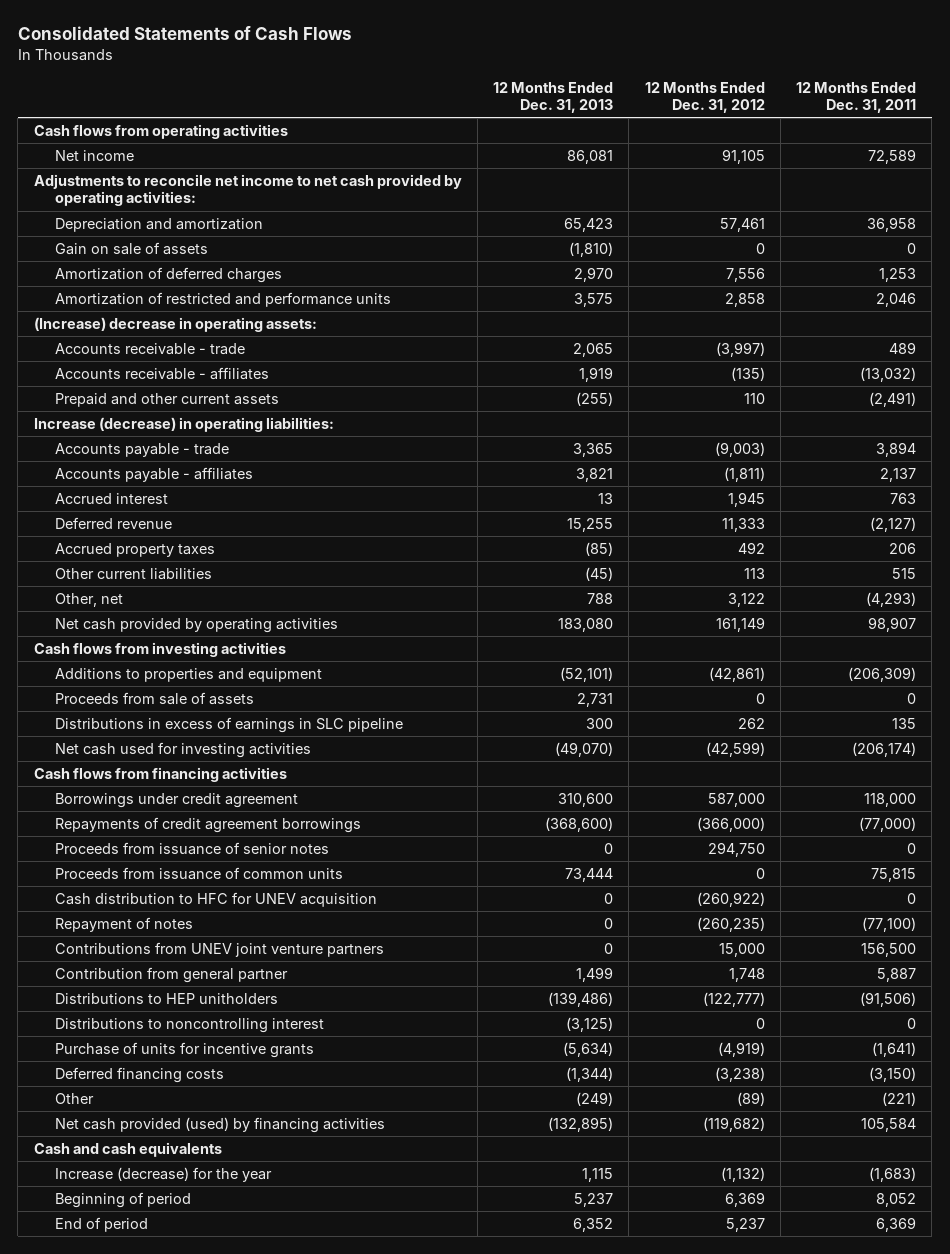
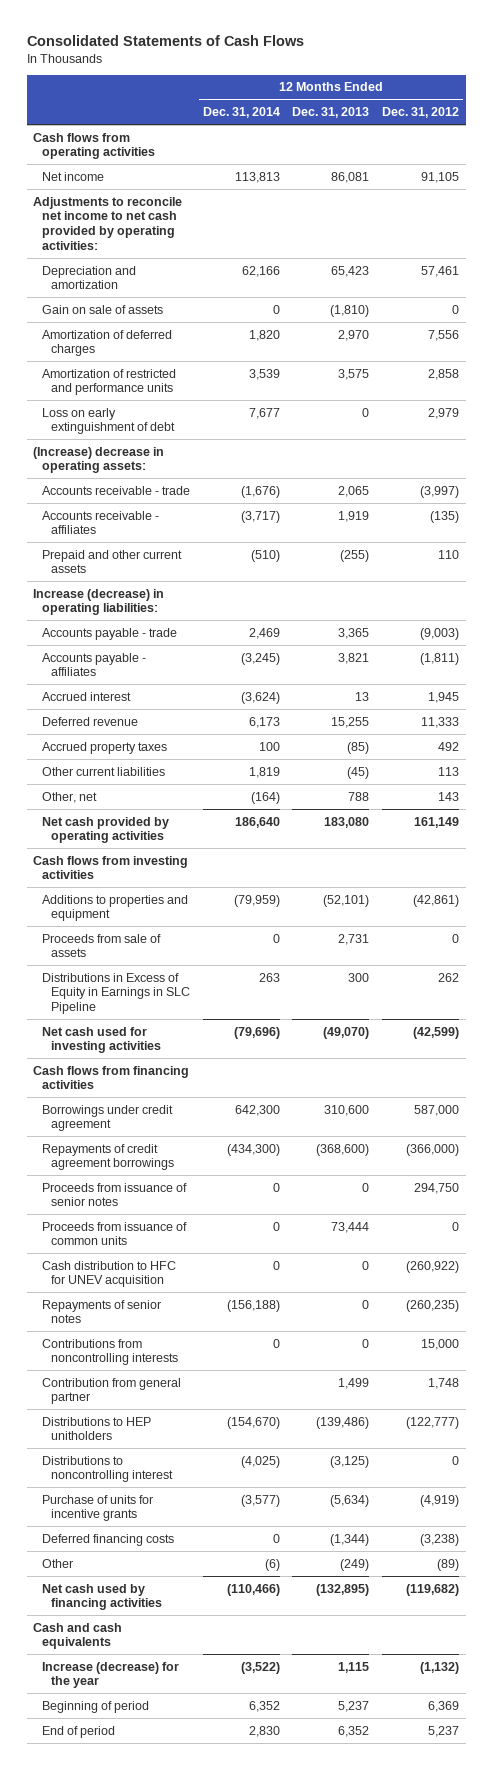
[796,81,917,114] 12 Months Ended Dec. 31, 2011 -> none
none -> [202,107,280,119] Dec. 31, 2014
none -> [41,407,175,435] Loss on early extinguishment of debt
[727,592,765,607] 3,122 -> [438,791,460,801] 143
[54,716,403,733] Distributions in excess of earnings in SLC pipeline -> [41,972,190,1014] Distributions in Excess of Equity in Earnings in SLC Pipeline
[54,941,384,957] Contributions from UNEV joint venture partners -> none
[54,916,193,932] Repayment of notes -> [41,1299,161,1324] Repayments of senior notes
none -> [41,1338,178,1366] Contributions from noncontrolling interests
[54,1116,385,1133] Net cash provided (used) by financing activities -> [41,1583,162,1611] Net cash used by financing activities

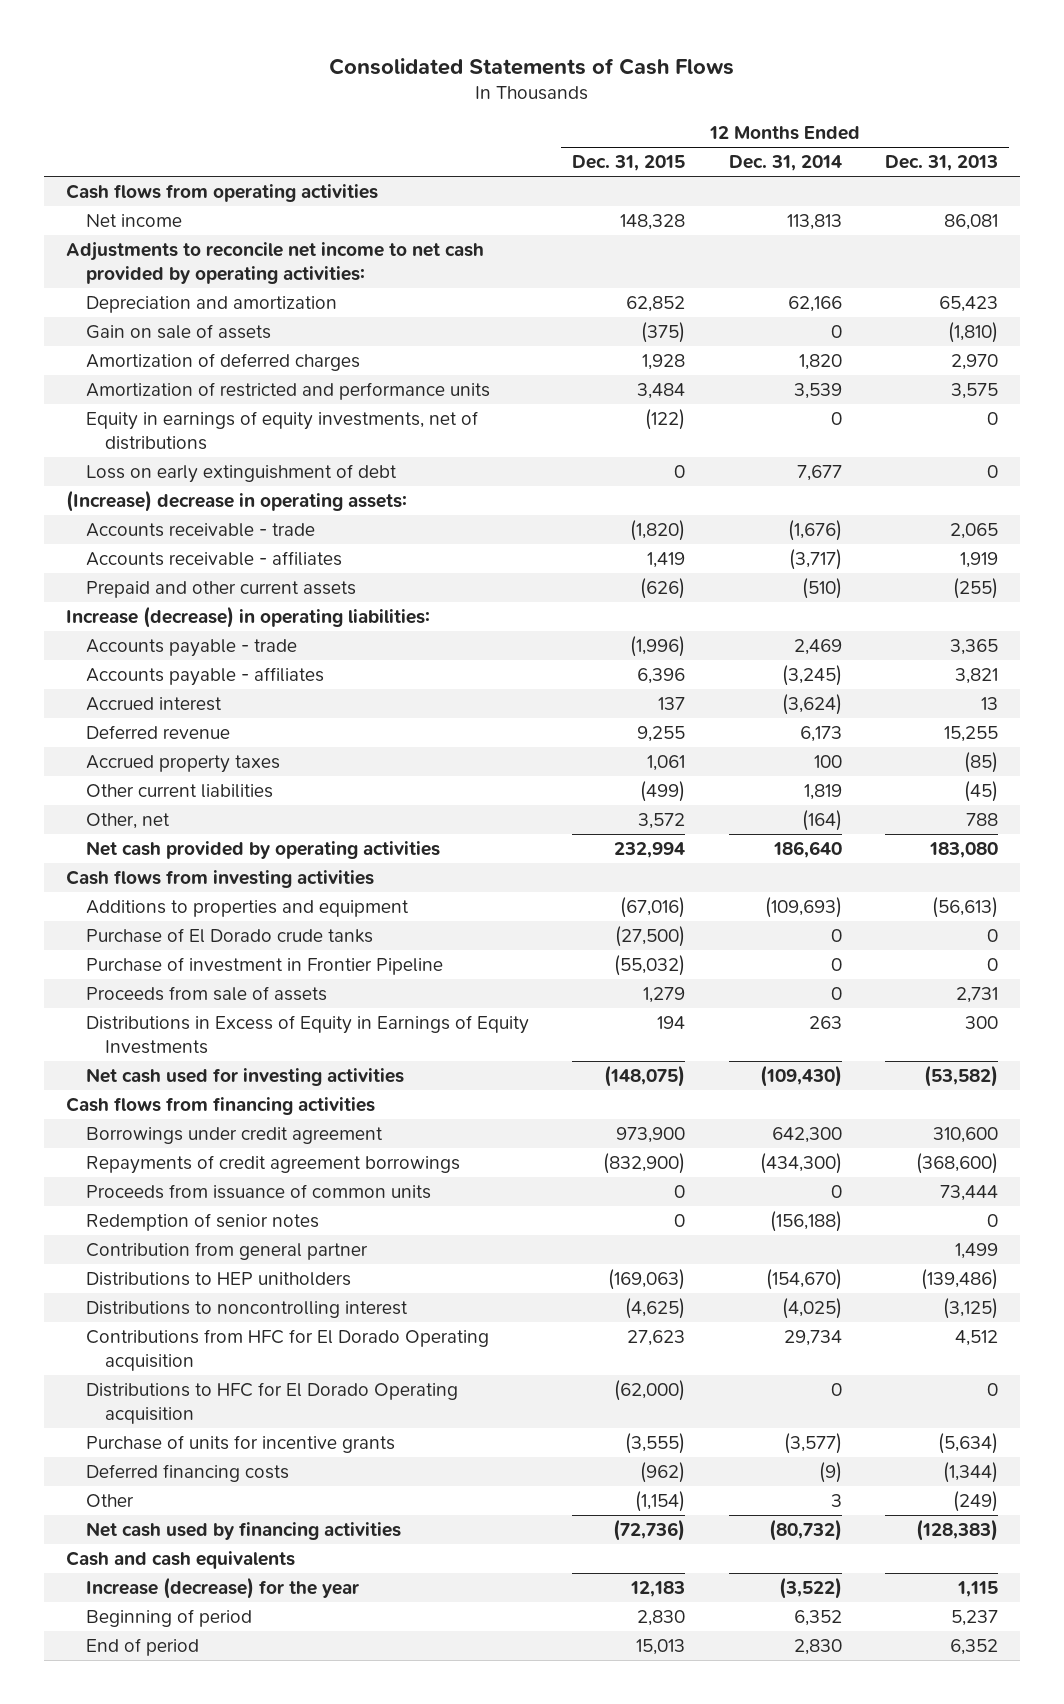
[382,107,460,119] Dec. 31, 2012 -> none
none -> [572,155,686,172] Dec. 31, 2015
none -> [85,410,478,450] Equity in earnings of equity investments, net of distributions
[233,894,280,907] (79,959) -> [764,896,842,918] (109,693)
[323,894,370,907] (52,101) -> [931,896,998,918] (56,613)
none -> [85,927,373,943] Purchase of El Dorado crude tanks
none -> [85,956,443,975] Purchase of investment in Frontier Pipeline
[41,972,190,1014] Distributions in Excess of Equity in Earnings in SLC Pipeline -> [85,1014,529,1054] Distributions in Excess of Equity in Earnings of Equity Investments
[233,1026,280,1039] (79,696) -> [759,1064,842,1087] (109,430)
[323,1026,370,1039] (49,070) -> [923,1064,998,1087] (53,582)
[41,1182,187,1207] Proceeds from issuance of senior notes -> none
[41,1260,176,1288] Cash distribution to HFC for UNEV acquisition -> none
[41,1338,178,1366] Contributions from noncontrolling interests -> none
[41,1299,161,1324] Repayments of senior notes -> [85,1212,319,1231] Redemption of senior notes
none -> [85,1328,489,1371] Contributions from HFC for El Dorado Operating acquisition
none -> [85,1381,458,1424] Distributions to HFC for El Dorado Operating acquisition
[272,1533,280,1543] 0 -> [818,1461,842,1483] (9)
[264,1558,280,1571] (6) -> [830,1493,842,1507] 3
[226,1583,280,1596] (110,466) -> [768,1518,842,1541] (80,732)
[316,1583,370,1596] (132,895) -> [915,1518,998,1541] (128,383)

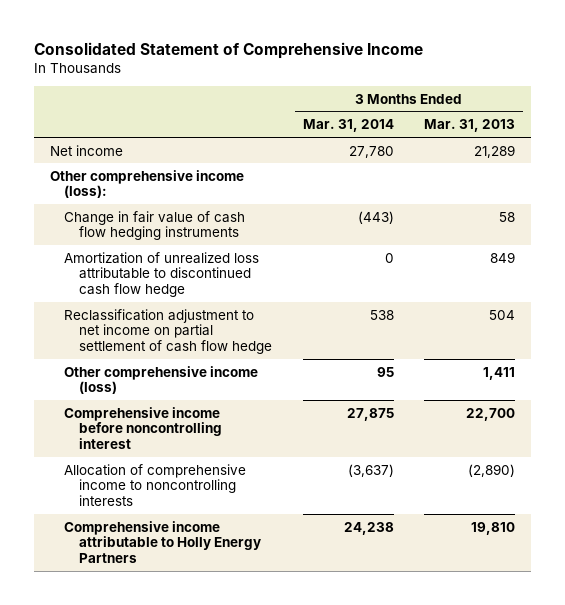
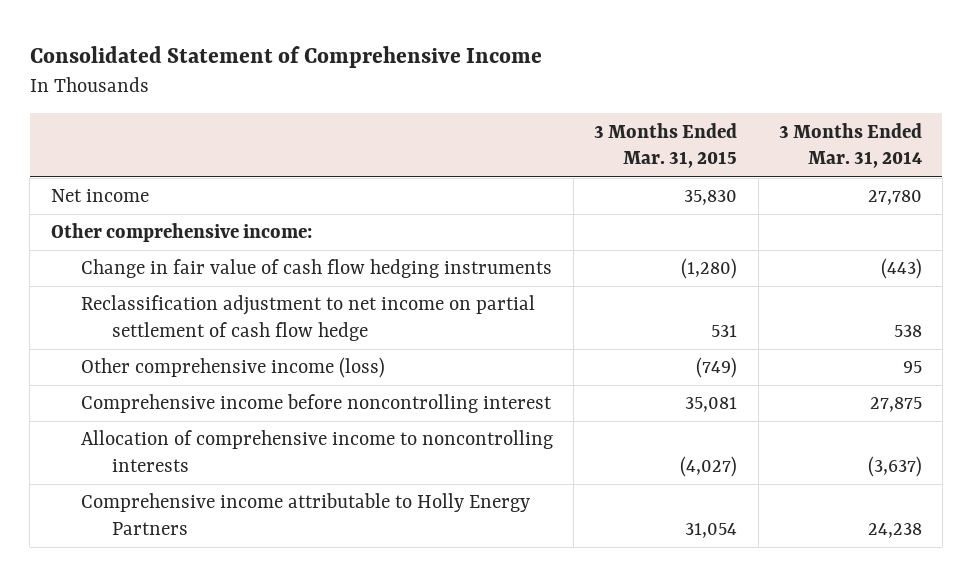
[424,119,516,133] Mar. 31, 2013 -> none
none -> [594,122,738,169] 3 Months Ended Mar. 31, 2015
[49,169,244,199] Other comprehensive income (loss): -> [50,223,312,243] Other comprehensive income:
[64,251,260,298] Amortization of unrealized loss attributable to discontinued cash flow hedge -> none

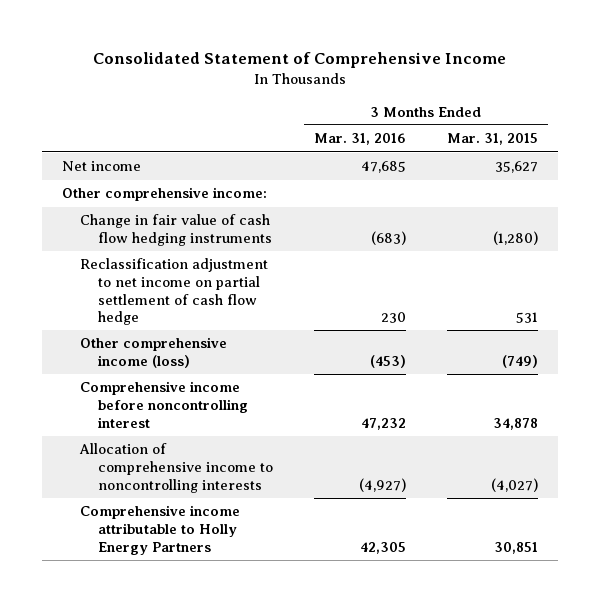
[778,122,922,169] 3 Months Ended Mar. 31, 2014 -> none
none -> [314,133,407,146] Mar. 31, 2016
[684,190,738,206] 35,830 -> [495,161,539,174] 35,627
[685,397,738,413] 35,081 -> [493,417,539,430] 34,878
[685,523,738,539] 31,054 -> [494,541,539,554] 30,851

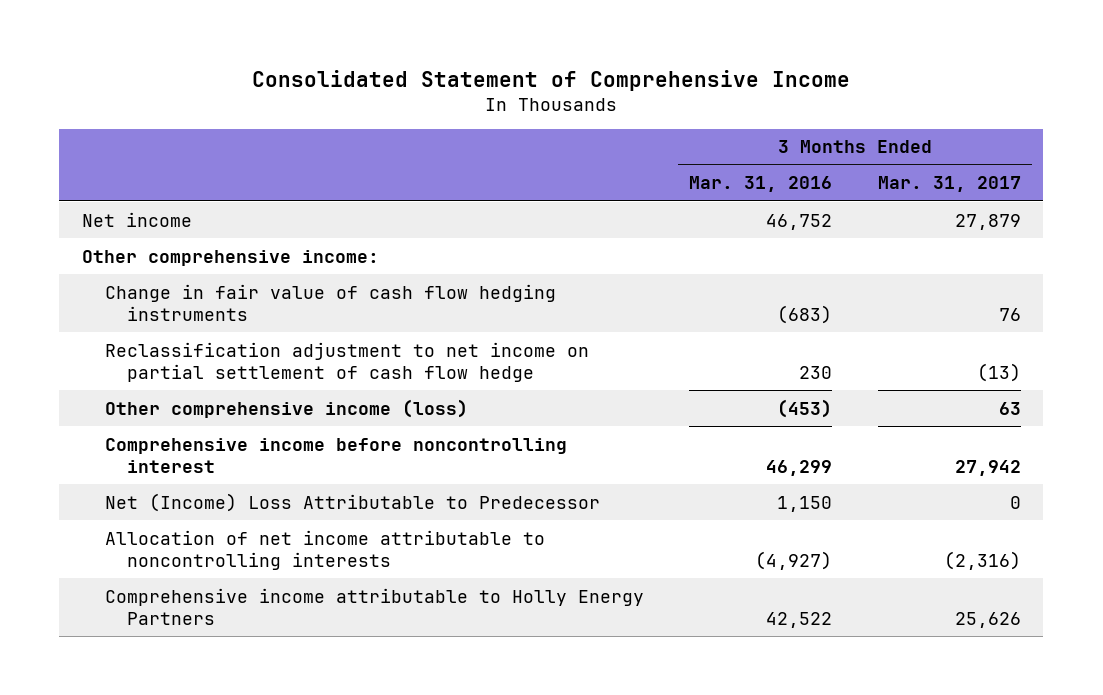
[447,133,539,146] Mar. 31, 2015 -> none
none -> [877,176,1021,193] Mar. 31, 2017
[361,161,407,174] 47,685 -> [766,213,833,230] 46,752
[361,417,407,430] 47,232 -> [766,459,833,476] 46,299
none -> [104,492,600,512] Net (Income) Loss Attributable to Predecessor
[79,443,274,493] Allocation of comprehensive income to noncontrolling interests -> [104,529,545,570] Allocation of net income attributable to noncontrolling interests
[360,541,407,554] 42,305 -> [766,611,833,628] 42,522

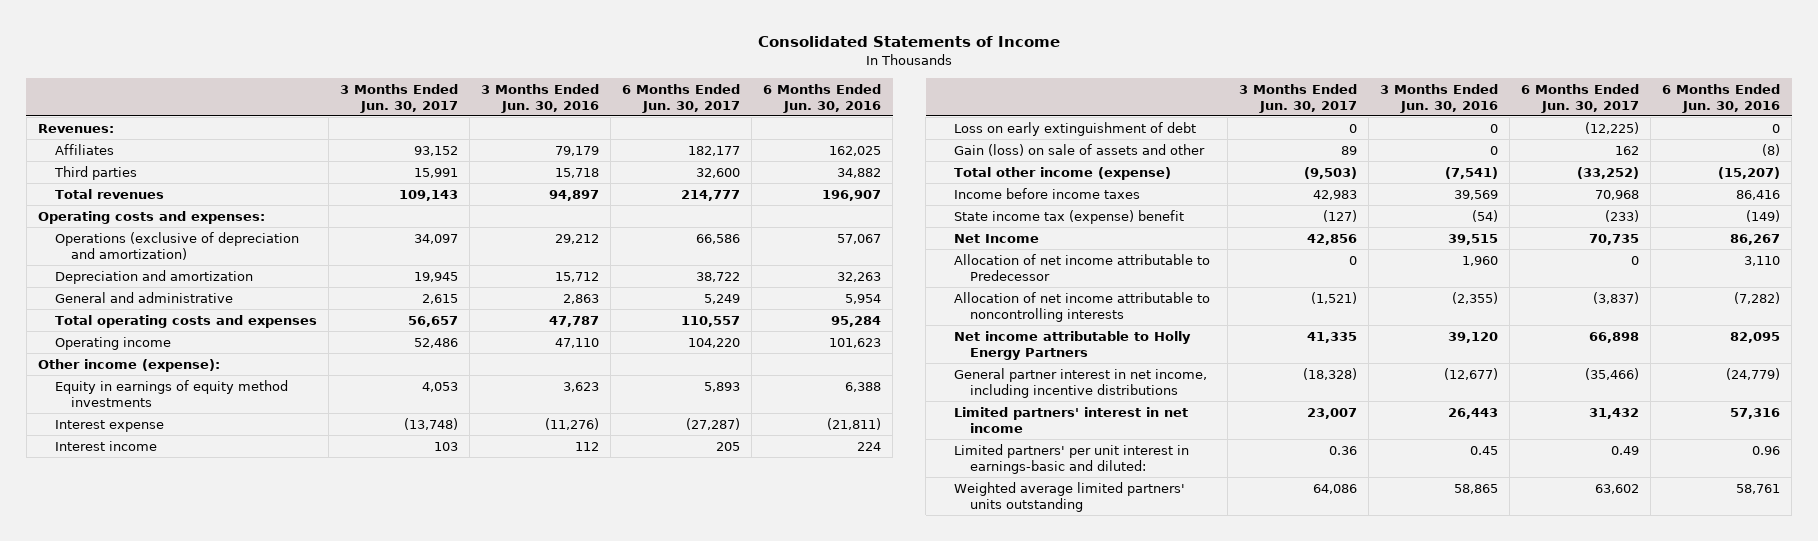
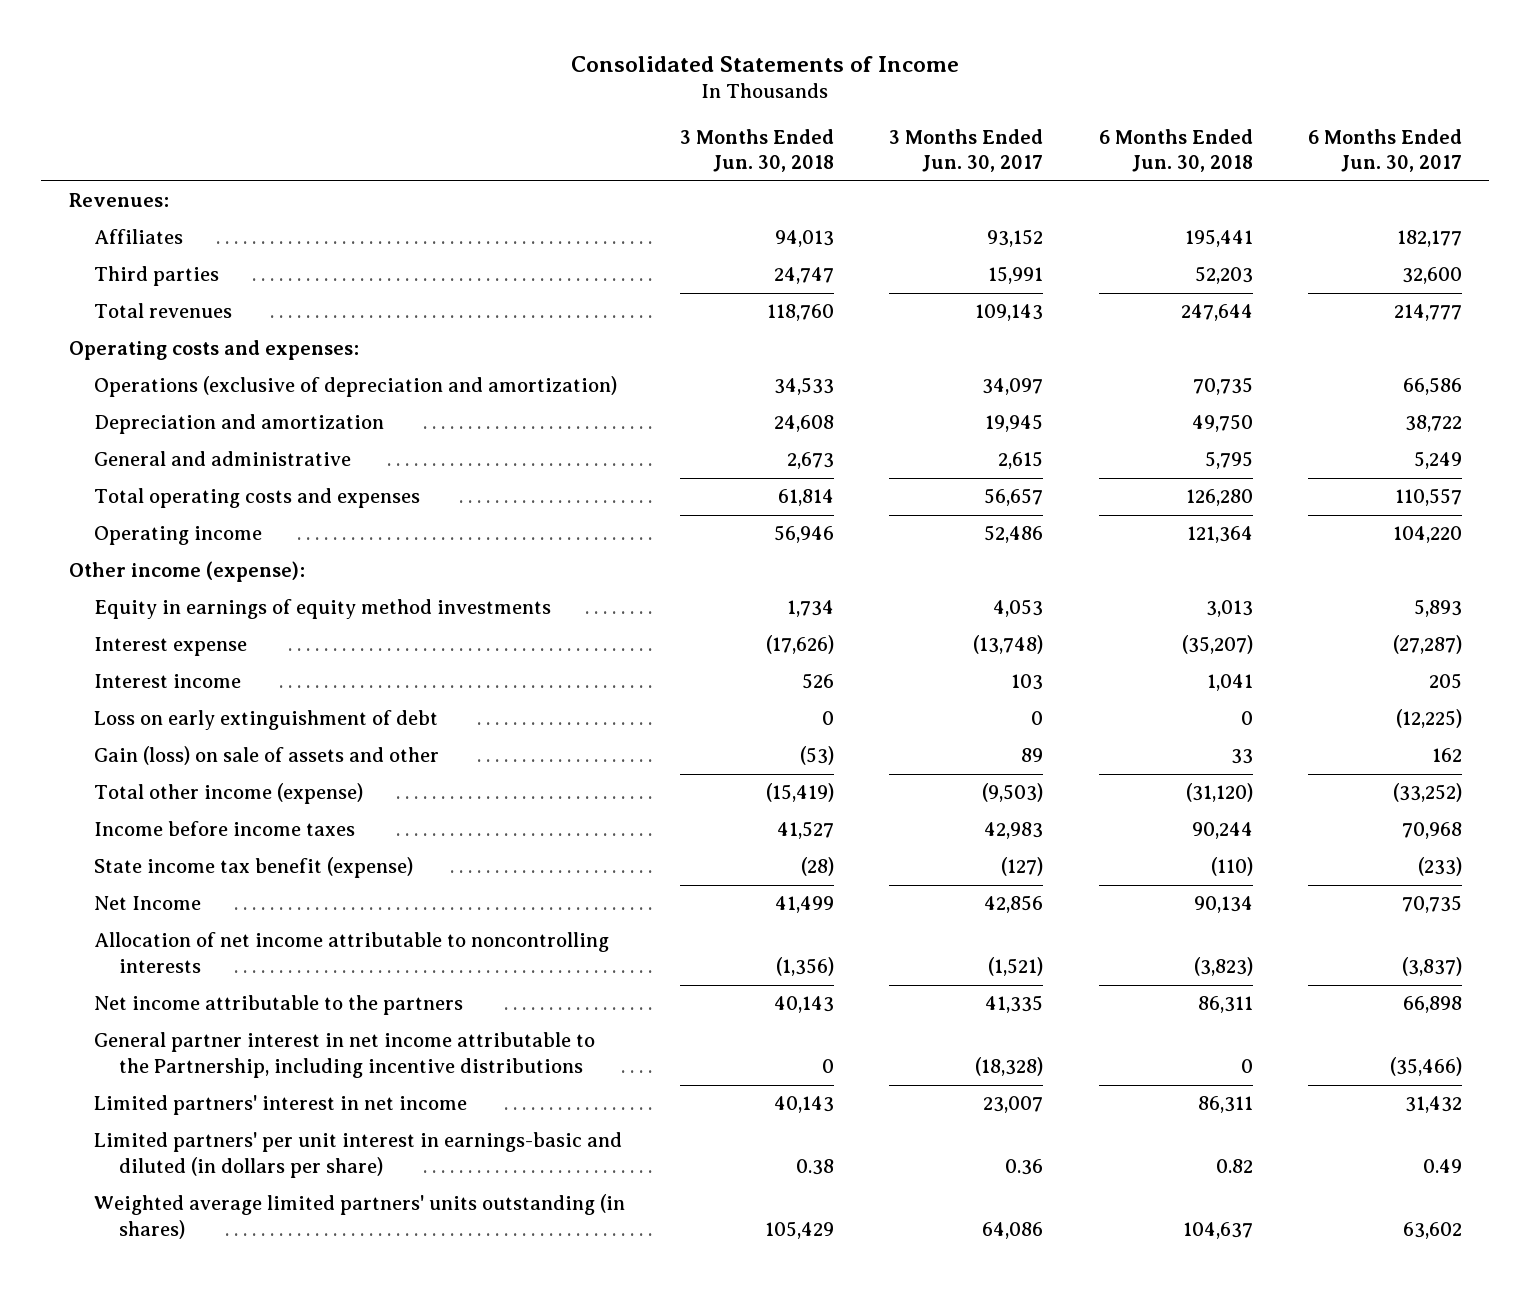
[480,83,599,113] 3 Months Ended Jun. 30, 2016 -> none
[763,83,882,113] 6 Months Ended Jun. 30, 2016 -> none
none -> [680,128,835,173] 3 Months Ended Jun. 30, 2018
none -> [1098,128,1253,173] 6 Months Ended Jun. 30, 2018
[953,209,1184,224] State income tax (expense) benefit -> [93,857,413,879] State income tax benefit (expense)
[953,253,1210,281] Allocation of net income attributable to Predecessor -> none
[953,330,1191,360] Net income attributable to Holly Energy Partners -> [93,995,463,1016] Net income attributable to the partners
[953,367,1207,398] General partner interest in net income, including incentive distributions -> [93,1032,595,1078] General partner interest in net income attributable to the Partnership, including incentive distributions
[953,443,1189,474] Limited partners' per unit interest in earnings-basic and diluted: -> [93,1132,622,1178] Limited partners' per unit interest in earnings-basic and diluted (in dollars per share)
[953,481,1185,512] Weighted average limited partners' units outstanding -> [93,1194,625,1239] Weighted average limited partners' units outstanding (in shares)

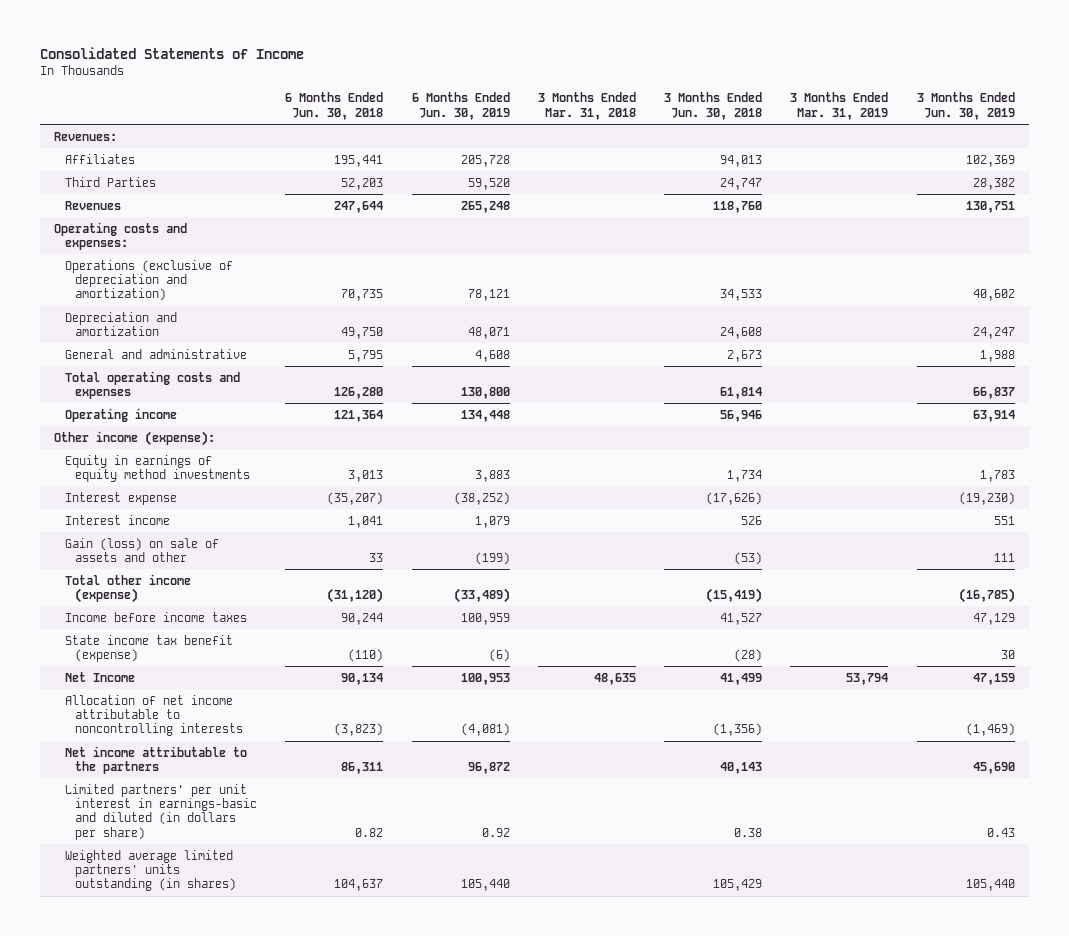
[889,128,1044,173] 3 Months Ended Jun. 30, 2017 -> none
[1307,128,1462,173] 6 Months Ended Jun. 30, 2017 -> none
none -> [411,92,510,120] 6 Months Ended Jun. 30, 2019
none -> [537,92,636,120] 3 Months Ended Mar. 31, 2018
none -> [790,92,889,120] 3 Months Ended Mar. 31, 2019
none -> [916,92,1015,120] 3 Months Ended Jun. 30, 2019
[93,266,219,287] Third parties -> [64,176,156,187] Third Parties
[93,303,232,319] Total revenues -> [64,200,121,210] Revenues
[93,710,438,731] Loss on early extinguishment of debt -> none
[93,1032,595,1078] General partner interest in net income attributable to the Partnership, including incentive distributions -> none
[93,1095,467,1116] Limited partners' interest in net income -> none

